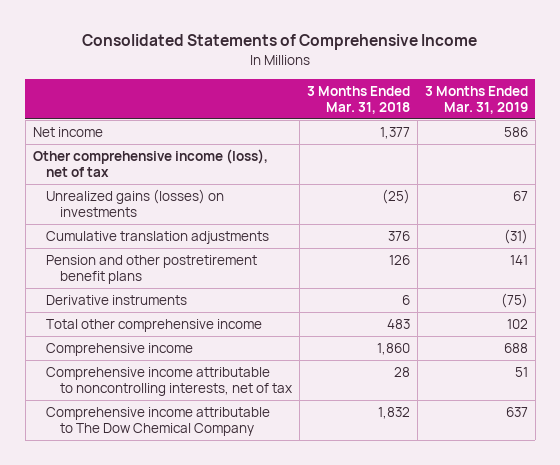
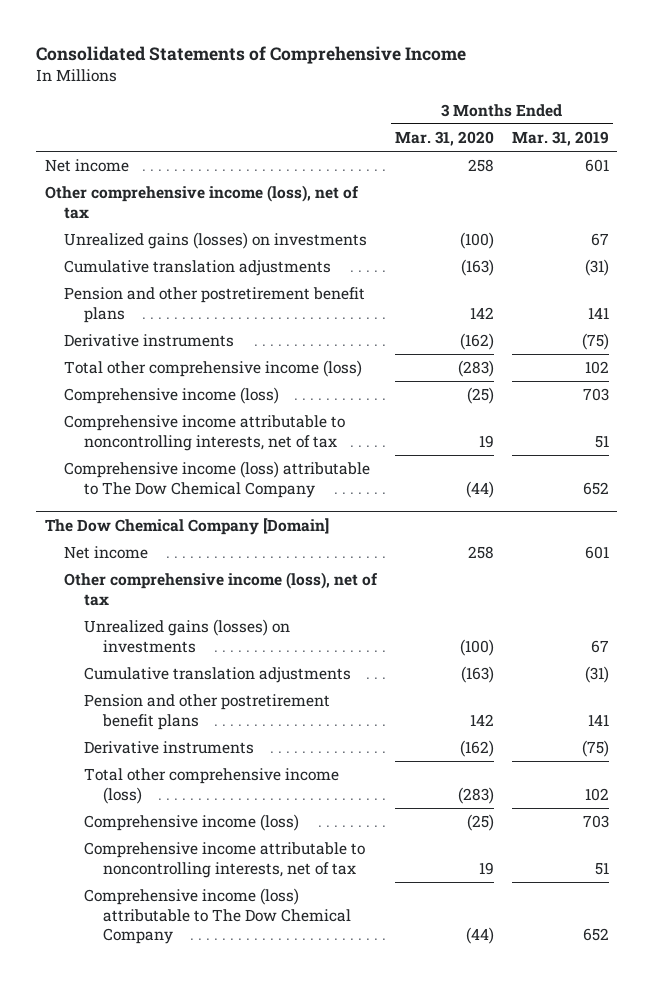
[307,85,411,114] 3 Months Ended Mar. 31, 2018 -> none
none -> [394,130,494,146] Mar. 31, 2020
[503,127,528,138] 586 -> [584,159,609,173] 601
[46,319,263,333] Total other comprehensive income -> [64,360,363,378] Total other comprehensive income (loss)
[46,343,194,357] Comprehensive income -> [64,387,280,405] Comprehensive income (loss)
[503,343,528,354] 688 -> [582,388,609,402] 703
[46,407,271,437] Comprehensive income attributable to The Dow Chemical Company -> [64,461,371,498] Comprehensive income (loss) attributable to The Dow Chemical Company
[505,407,528,418] 637 -> [582,481,609,495] 652
none -> [44,517,329,535] The Dow Chemical Company [Domain]
none -> [64,546,149,560] Net income
none -> [64,572,379,606] Other comprehensive income (loss), net of tax
none -> [83,619,290,653] Unrealized gains (losses) on investments
none -> [83,667,351,684] Cumulative translation adjustments
none -> [83,694,330,730] Pension and other postretirement benefit plans
none -> [83,741,254,755] Derivative instruments
none -> [83,768,339,804] Total other comprehensive income (loss)
none -> [83,814,299,832] Comprehensive income (loss)
none -> [83,842,365,878] Comprehensive income attributable to noncontrolling interests, net of tax
none -> [83,888,351,944] Comprehensive income (loss) attributable to The Dow Chemical Company

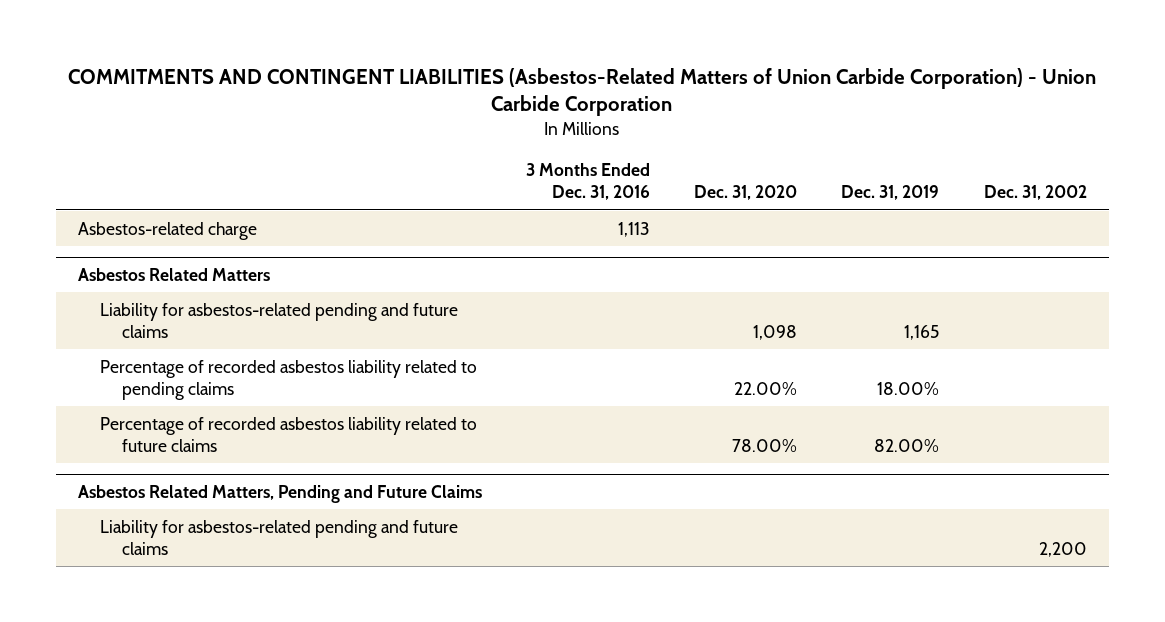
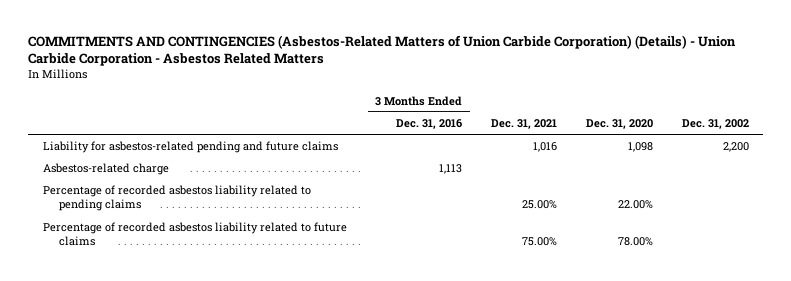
[68,67,1097,117] COMMITMENTS AND CONTINGENT LIABILITIES (Asbestos-Related Matters of Union Carbide Corporation) - Union Carbide Corporation -> [28,34,737,67] COMMITMENTS AND CONTINGENCIES (Asbestos-Related Matters of Union Carbide Corporation) (Details) - Union Carbide Corporation - Asbestos Related Matters
[841,185,940,201] Dec. 31, 2019 -> none
none -> [491,119,558,130] Dec. 31, 2021
none -> [42,141,338,154] Liability for asbestos-related pending and future claims
[78,267,271,281] Asbestos Related Matters -> none
[99,302,458,338] Liability for asbestos-related pending and future claims -> none
[78,484,483,503] Asbestos Related Matters, Pending and Future Claims -> none
[99,519,458,555] Liability for asbestos-related pending and future claims -> none

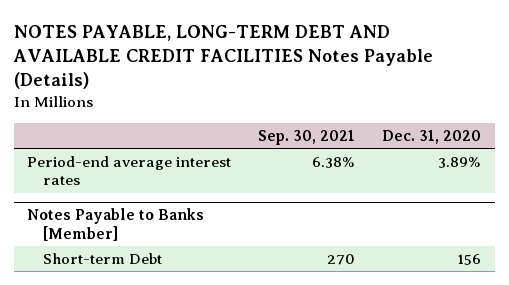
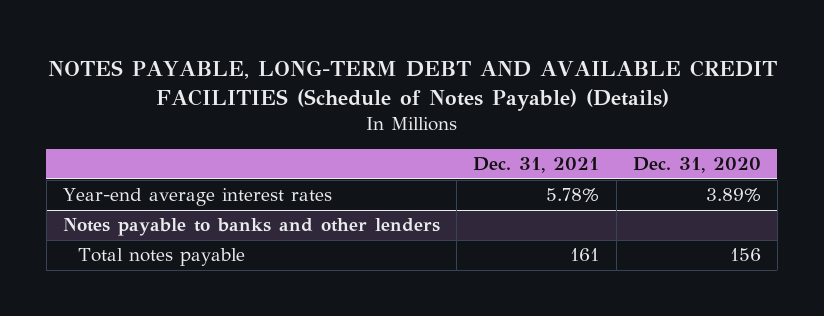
[12,25,433,90] NOTES PAYABLE, LONG-TERM DEBT AND AVAILABLE CREDIT FACILITIES Notes Payable (Details) -> [47,59,777,111] NOTES PAYABLE, LONG-TERM DEBT AND AVAILABLE CREDIT FACILITIES (Schedule of Notes Payable) (Details)
[258,129,356,145] Sep. 30, 2021 -> none
none -> [473,157,600,174] Dec. 31, 2021
[27,156,232,186] Period-end average interest rates -> [63,188,333,207] Year-end average interest rates
[27,208,205,241] Notes Payable to Banks [Member] -> [63,218,441,237] Notes payable to banks and other lenders
[42,253,162,265] Short-term Debt -> [77,248,245,267] Total notes payable

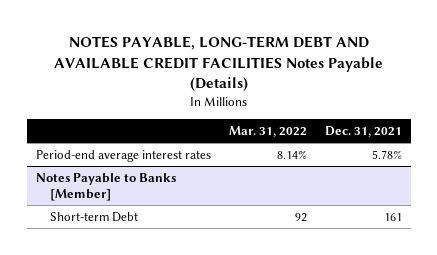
[47,59,777,111] NOTES PAYABLE, LONG-TERM DEBT AND AVAILABLE CREDIT FACILITIES (Schedule of Notes Payable) (Details) -> [53,36,383,93] NOTES PAYABLE, LONG-TERM DEBT AND AVAILABLE CREDIT FACILITIES Notes Payable (Details)
[632,157,761,174] Dec. 31, 2020 -> none
none -> [228,126,307,138] Mar. 31, 2022
[63,188,333,207] Year-end average interest rates -> [35,149,211,162] Period-end average interest rates
[63,218,441,237] Notes payable to banks and other lenders -> [35,172,176,202] Notes Payable to Banks [Member]
[77,248,245,267] Total notes payable -> [50,211,139,222] Short-term Debt

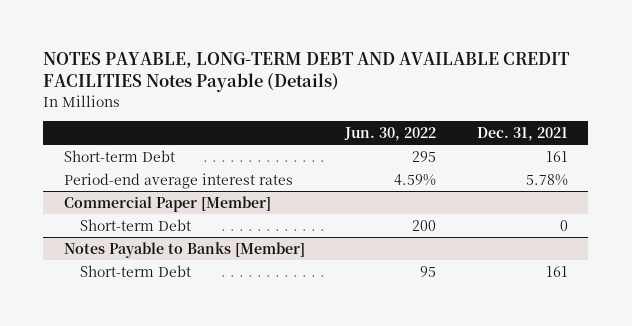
[228,126,307,138] Mar. 31, 2022 -> none
none -> [344,126,437,141] Jun. 30, 2022
none -> [63,149,175,162] Short-term Debt
none -> [63,195,271,212] Commercial Paper [Member]
none -> [80,218,192,231] Short-term Debt

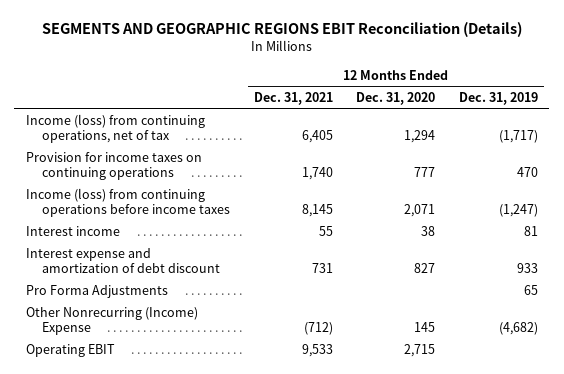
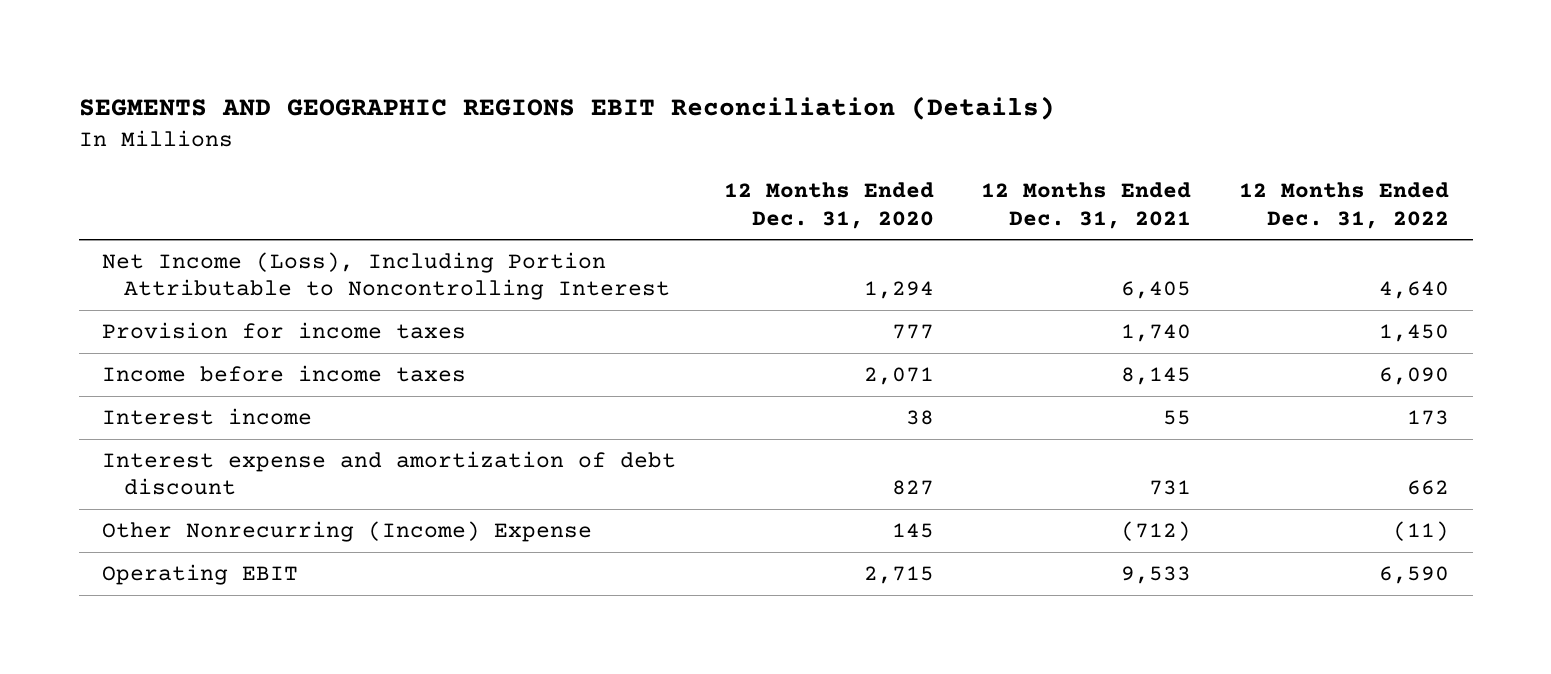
[458,91,538,105] Dec. 31, 2019 -> none
none -> [1238,182,1449,229] 12 Months Ended Dec. 31, 2022
[26,113,206,143] Income (loss) from continuing operations, net of tax -> [102,252,670,301] Net Income (Loss), Including Portion Attributable to Noncontrolling Interest
[26,151,203,180] Provision for income taxes on continuing operations -> [102,322,467,340] Provision for income taxes
[26,187,231,217] Income (loss) from continuing operations before income taxes -> [102,365,467,383] Income before income taxes
[26,284,169,298] Pro Forma Adjustments -> none

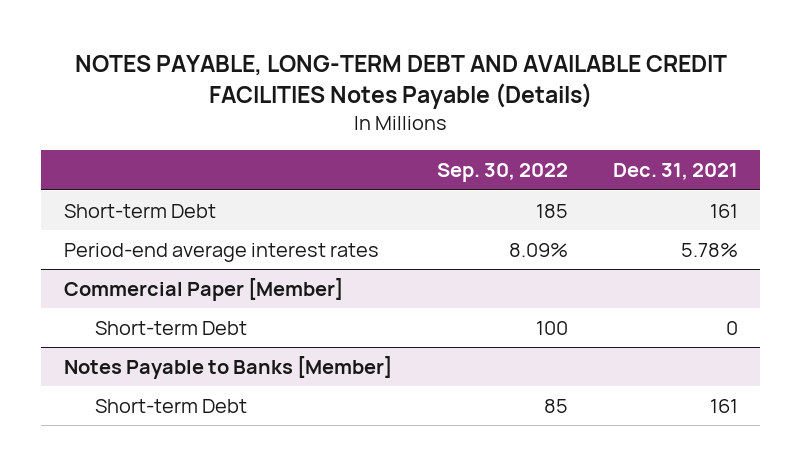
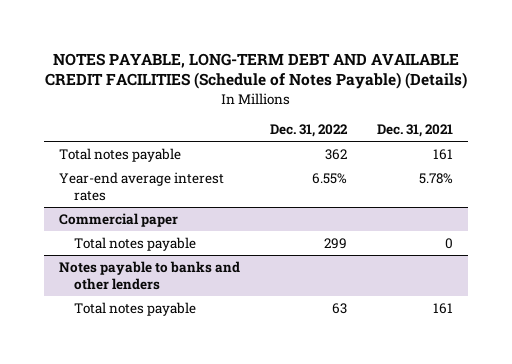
[74,55,727,110] NOTES PAYABLE, LONG-TERM DEBT AND AVAILABLE CREDIT FACILITIES Notes Payable (Details) -> [44,52,467,90] NOTES PAYABLE, LONG-TERM DEBT AND AVAILABLE CREDIT FACILITIES (Schedule of Notes Payable) (Details)
[436,163,568,183] Sep. 30, 2022 -> none
none -> [269,124,348,138] Dec. 31, 2022
[63,203,216,218] Short-term Debt -> [58,147,181,162] Total notes payable
[63,242,379,262] Period-end average interest rates -> [58,171,224,202] Year-end average interest rates
[63,277,343,301] Commercial Paper [Member] -> [58,212,178,227] Commercial paper
[94,320,247,335] Short-term Debt -> [73,236,196,251] Total notes payable
[63,355,392,379] Notes Payable to Banks [Member] -> [58,260,240,291] Notes payable to banks and other lenders
[94,398,247,413] Short-term Debt -> [73,301,196,316] Total notes payable

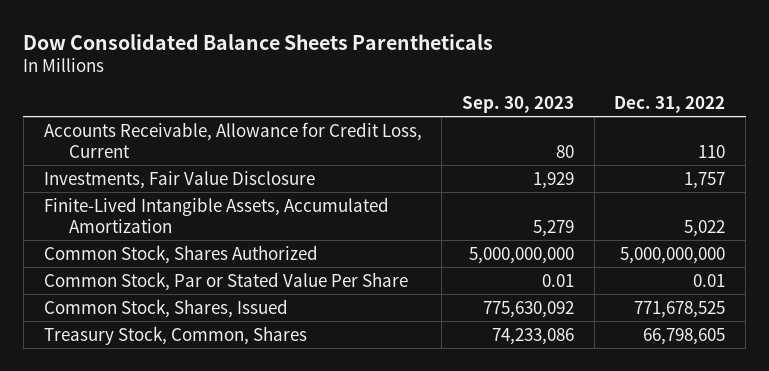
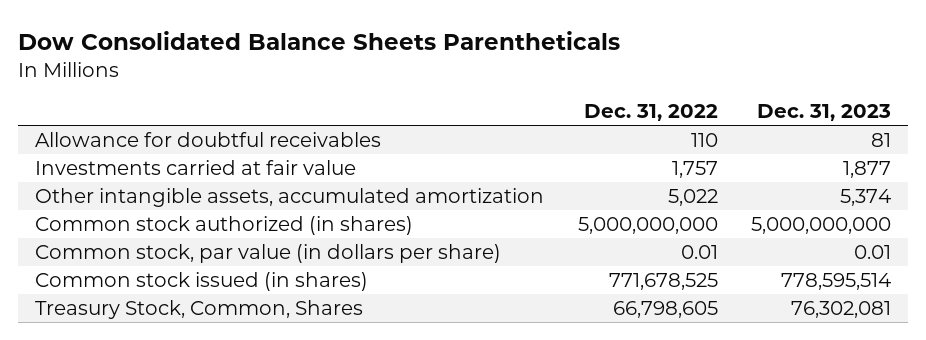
[462,95,575,113] Sep. 30, 2023 -> none
none -> [757,104,892,122] Dec. 31, 2023
[43,121,422,158] Accounts Receivable, Allowance for Credit Loss, Current -> [35,132,382,148] Allowance for doubtful receivables
[43,170,315,189] Investments, Fair Value Disclosure -> [35,160,357,176] Investments carried at fair value
[43,196,389,233] Finite-Lived Intangible Assets, Accumulated Amortization -> [35,188,545,208] Other intangible assets, accumulated amortization
[43,244,318,264] Common Stock, Shares Authorized -> [35,216,414,236] Common stock authorized (in shares)
[43,271,408,291] Common Stock, Par or Stated Value Per Share -> [35,244,502,264] Common stock, par value (in dollars per share)
[43,298,288,318] Common Stock, Shares, Issued -> [35,272,369,292] Common stock issued (in shares)

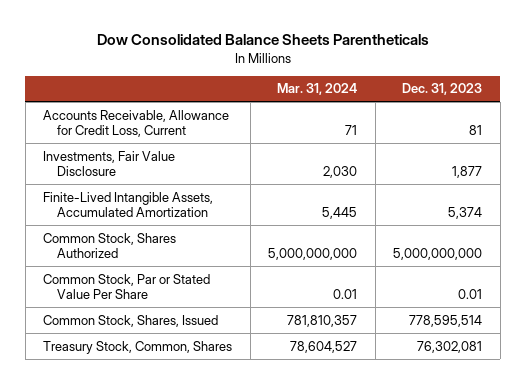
[583,104,718,122] Dec. 31, 2022 -> none
none -> [277,83,358,96] Mar. 31, 2024
[35,132,382,148] Allowance for doubtful receivables -> [43,109,230,138] Accounts Receivable, Allowance for Credit Loss, Current
[35,160,357,176] Investments carried at fair value -> [43,150,176,177] Investments, Fair Value Disclosure
[35,188,545,208] Other intangible assets, accumulated amortization -> [43,191,214,218] Finite-Lived Intangible Assets, Accumulated Amortization
[35,216,414,236] Common stock authorized (in shares) -> [43,232,177,259] Common Stock, Shares Authorized
[35,244,502,264] Common stock, par value (in dollars per share) -> [43,273,211,300] Common Stock, Par or Stated Value Per Share
[35,272,369,292] Common stock issued (in shares) -> [43,314,219,327] Common Stock, Shares, Issued

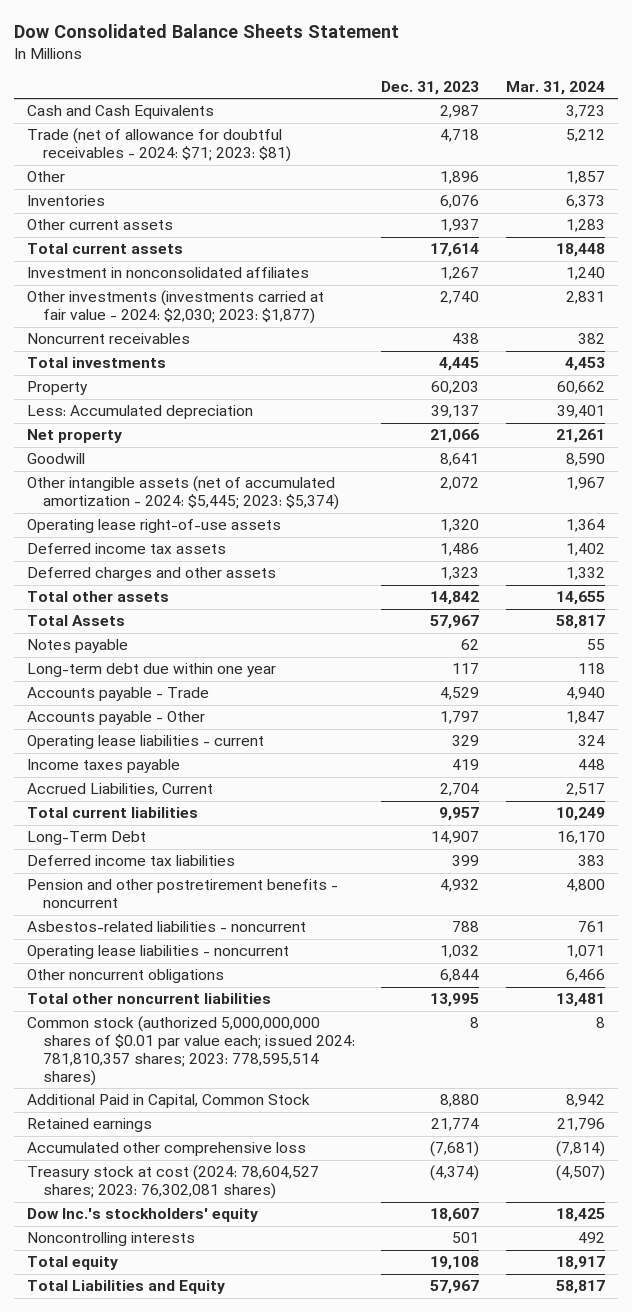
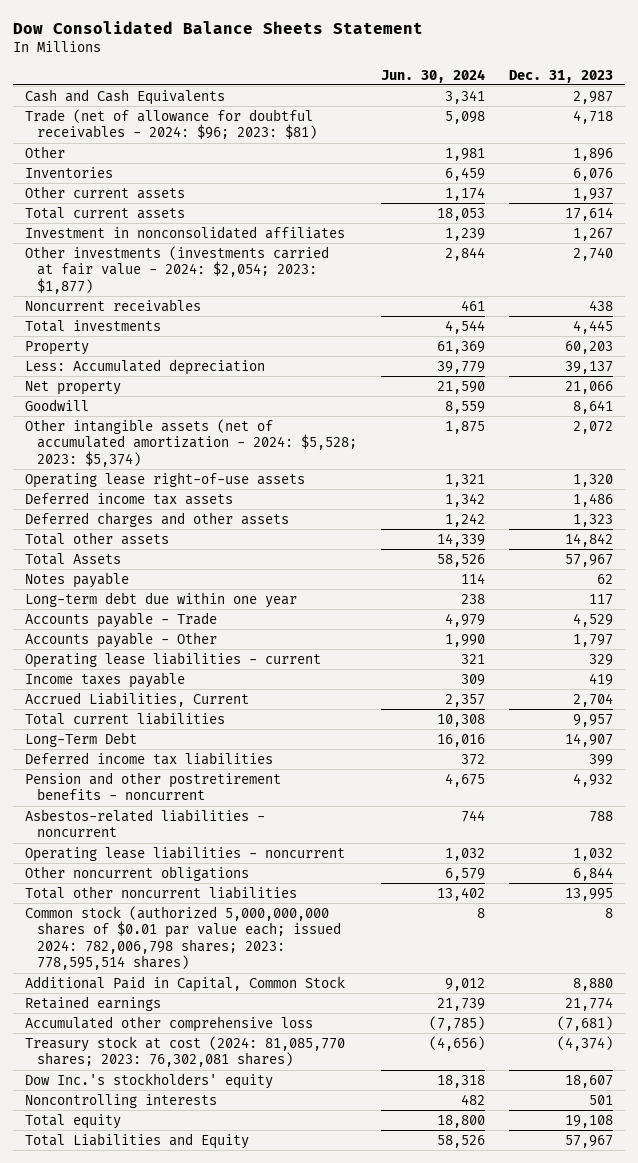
[505,80,605,95] Mar. 31, 2024 -> none
none -> [380,68,485,83] Jun. 30, 2024
[27,128,291,163] Trade (net of allowance for doubtful receivables - 2024: $71; 2023: $81) -> [24,108,317,140] Trade (net of allowance for doubtful receivables - 2024: $96; 2023: $81)
[27,290,325,325] Other investments (investments carried at fair value - 2024: $2,030; 2023: $1,877) -> [24,245,329,294] Other investments (investments carried at fair value - 2024: $2,054; 2023: $1,877)
[27,476,339,511] Other intangible assets (net of accumulated amortization - 2024: $5,445; 2023: $5,374) -> [24,418,357,467] Other intangible assets (net of accumulated amortization - 2024: $5,528; 2023: $5,374)
[27,1016,355,1086] Common stock (authorized 5,000,000,000 shares of $0.01 par value each; issued 2024: 781,810,357 shares; 2023: 778,595,514 shares) -> [24,905,341,971] Common stock (authorized 5,000,000,000 shares of $0.01 par value each; issued 2024: 782,006,798 shares; 2023: 778,595,514 shares)
[27,1165,320,1200] Treasury stock at cost (2024: 78,604,527 shares; 2023: 76,302,081 shares) -> [24,1035,345,1068] Treasury stock at cost (2024: 81,085,770 shares; 2023: 76,302,081 shares)

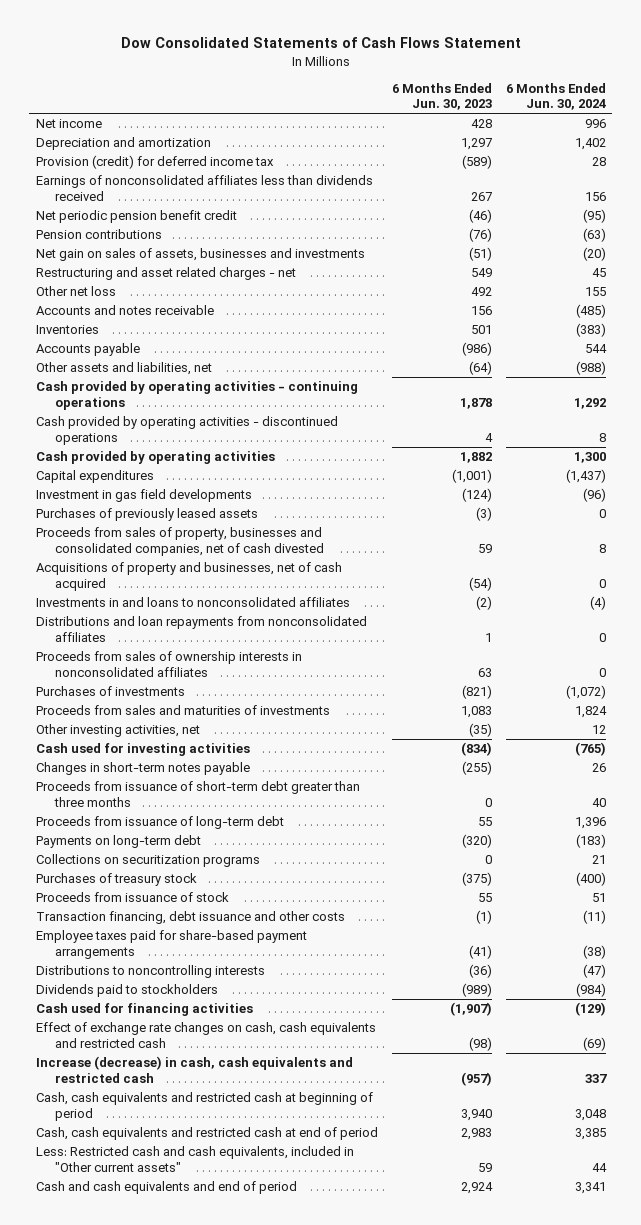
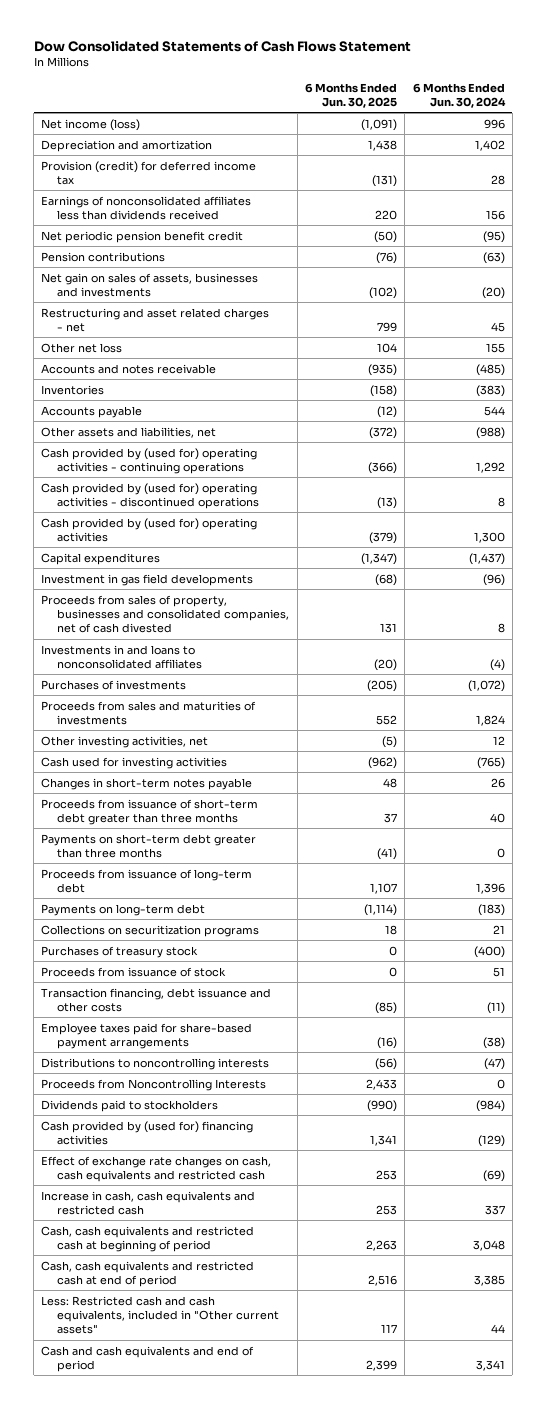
[391,82,492,111] 6 Months Ended Jun. 30, 2023 -> none
none -> [304,82,397,108] 6 Months Ended Jun. 30, 2025
[35,119,102,129] Net income -> [41,118,141,131] Net income (loss)
[35,381,358,410] Cash provided by operating activities - continuing operations -> [41,447,258,474] Cash provided by (used for) operating activities - continuing operations
[35,416,338,445] Cash provided by operating activities - discontinued operations -> [41,482,260,509] Cash provided by (used for) operating activities - discontinued operations
[35,451,275,465] Cash provided by operating activities -> [41,517,258,542] Cash provided by (used for) operating activities
[35,508,258,522] Purchases of previously leased assets -> none
[35,562,342,591] Acquisitions of property and businesses, net of cash acquired -> none
[35,616,367,642] Distributions and loan repayments from nonconsolidated affiliates -> none
[35,651,302,677] Proceeds from sales of ownership interests in nonconsolidated affiliates -> none
none -> [41,833,257,858] Payments on short-term debt greater than three months
none -> [41,1078,267,1091] Proceeds from Noncontrolling Interests
[35,1003,253,1017] Cash used for financing activities -> [41,1120,254,1145] Cash provided by (used for) financing activities
[35,1056,353,1083] Increase (decrease) in cash, cash equivalents and restricted cash -> [41,1190,256,1215] Increase in cash, cash equivalents and restricted cash

